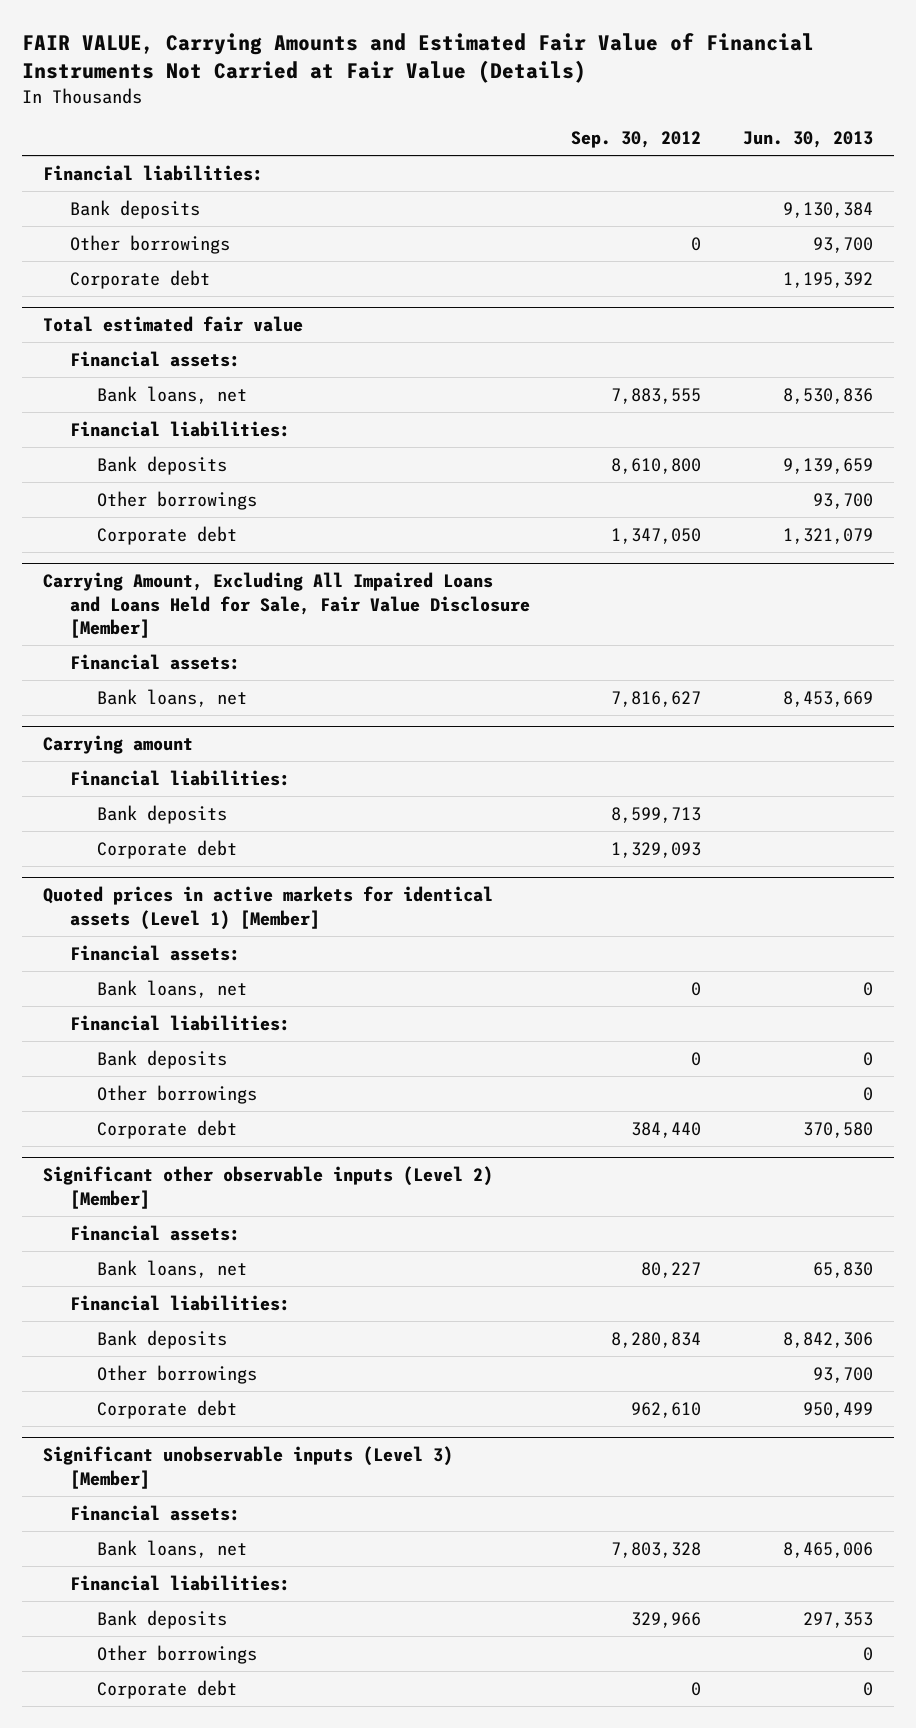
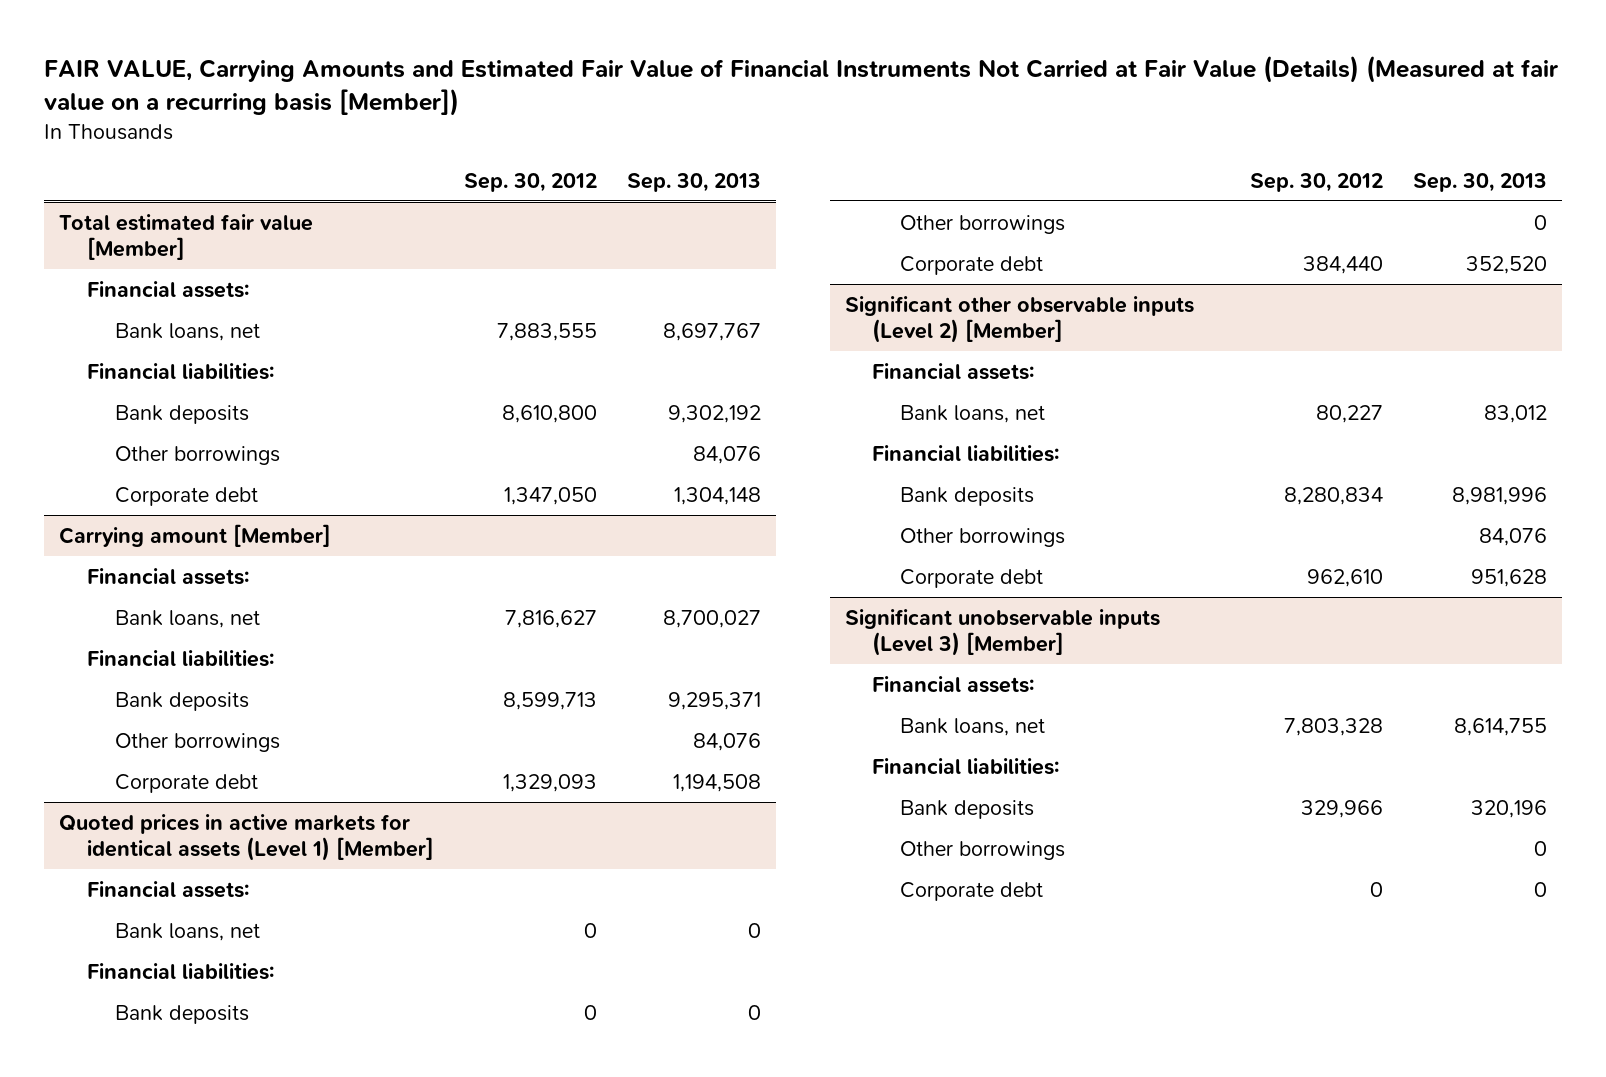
[21,33,814,84] FAIR VALUE, Carrying Amounts and Estimated Fair Value of Financial Instruments Not Carried at Fair Value (Details) -> [43,54,1559,117] FAIR VALUE, Carrying Amounts and Estimated Fair Value of Financial Instruments Not Carried at Fair Value (Details) (Measured at fair value on a recurring basis [Member])
[743,131,874,149] Jun. 30, 2013 -> none
none -> [627,172,762,192] Sep. 30, 2013
[42,164,263,181] Financial liabilities: -> none
[69,199,200,219] Bank deposits -> none
[69,234,230,254] Other borrowings -> none
[69,269,210,289] Corporate debt -> none
[42,316,303,333] Total estimated fair value -> [59,213,314,261] Total estimated fair value [Member]
[42,572,530,639] Carrying Amount, Excluding All Impaired Loans and Loans Held for Sale, Fair Value Disclosure [Member] -> none
none -> [59,523,332,547] Carrying amount [Member]
[42,735,193,755] Carrying amount -> none
none -> [114,732,280,752] Other borrowings

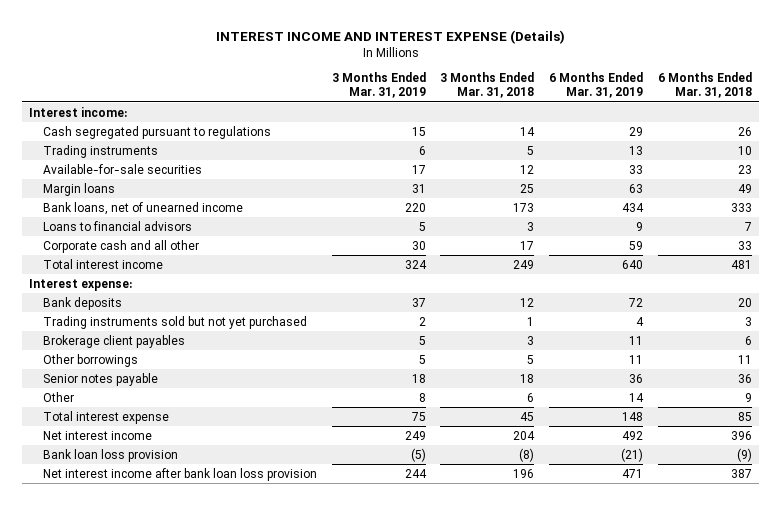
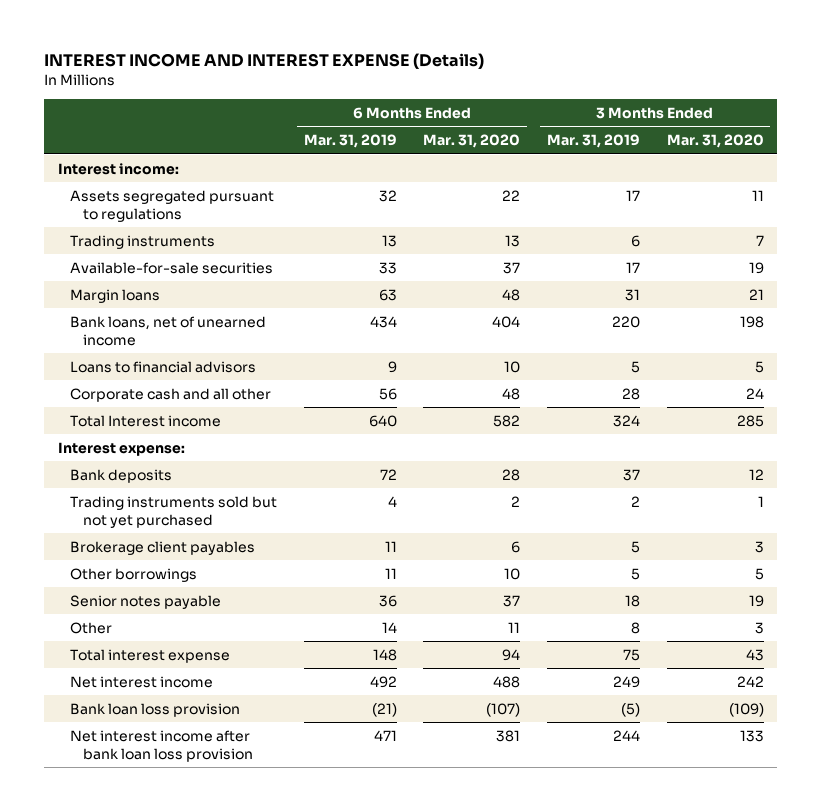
[440,72,535,99] 3 Months Ended Mar. 31, 2018 -> none
[657,72,752,99] 6 Months Ended Mar. 31, 2018 -> none
none -> [423,134,521,149] Mar. 31, 2020
none -> [666,134,764,149] Mar. 31, 2020
[42,125,271,139] Cash segregated pursuant to regulations -> [70,189,275,222] Assets segregated pursuant to regulations
[411,126,426,136] 15 -> [626,189,641,201] 17
[628,126,643,136] 29 -> [378,189,397,202] 32
[411,240,426,250] 30 -> [622,387,641,400] 28
[628,240,643,250] 59 -> [378,387,397,400] 56
[42,258,163,269] Total interest income -> [70,414,222,427] Total Interest income

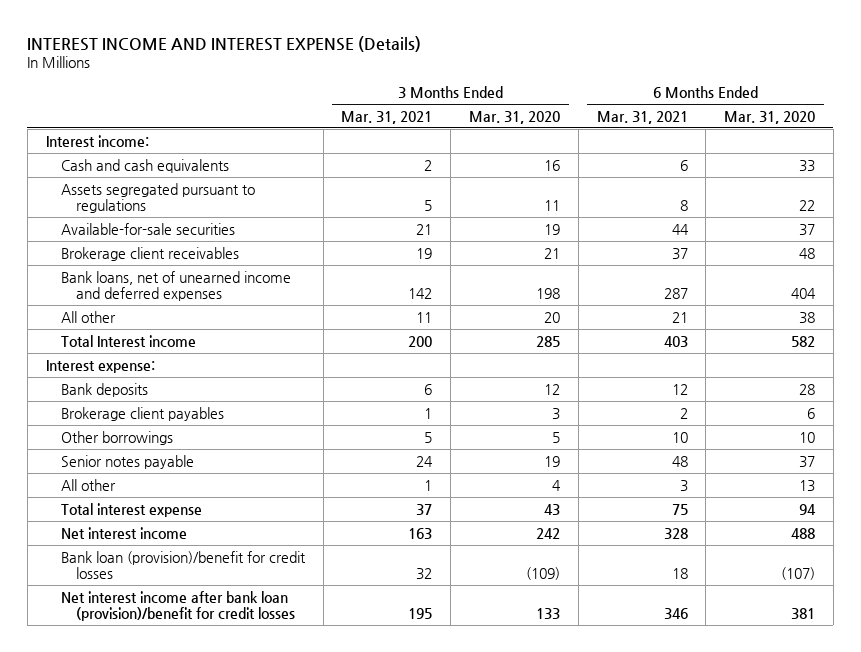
[303,134,397,149] Mar. 31, 2019 -> none
[547,134,641,149] Mar. 31, 2019 -> none
none -> [341,110,433,124] Mar. 31, 2021
none -> [596,110,688,124] Mar. 31, 2021
none -> [60,158,229,173] Cash and cash equivalents
[70,234,216,249] Trading instruments -> none
[70,360,257,373] Loans to financial advisors -> none
[70,288,161,303] Margin loans -> [60,246,239,261] Brokerage client receivables
[70,315,267,346] Bank loans, net of unearned income -> [60,270,291,302] Bank loans, net of unearned income and deferred expenses
[70,387,272,402] Corporate cash and all other -> [60,310,116,323] All other
[502,387,521,400] 48 -> [799,311,816,324] 38
[745,387,764,399] 24 -> [543,311,560,323] 20
[70,495,278,528] Trading instruments sold but not yet purchased -> none
[70,621,113,634] Other -> [60,478,116,491] All other
[508,621,521,633] 11 -> [799,479,816,492] 13
[754,621,764,634] 3 -> [551,479,561,491] 4
[70,702,241,717] Bank loan loss provision -> [60,550,306,580] Bank loan (provision)/benefit for credit losses
[70,729,253,762] Net interest income after bank loan loss provision -> [60,590,295,622] Net interest income after bank loan (provision)/benefit for credit losses

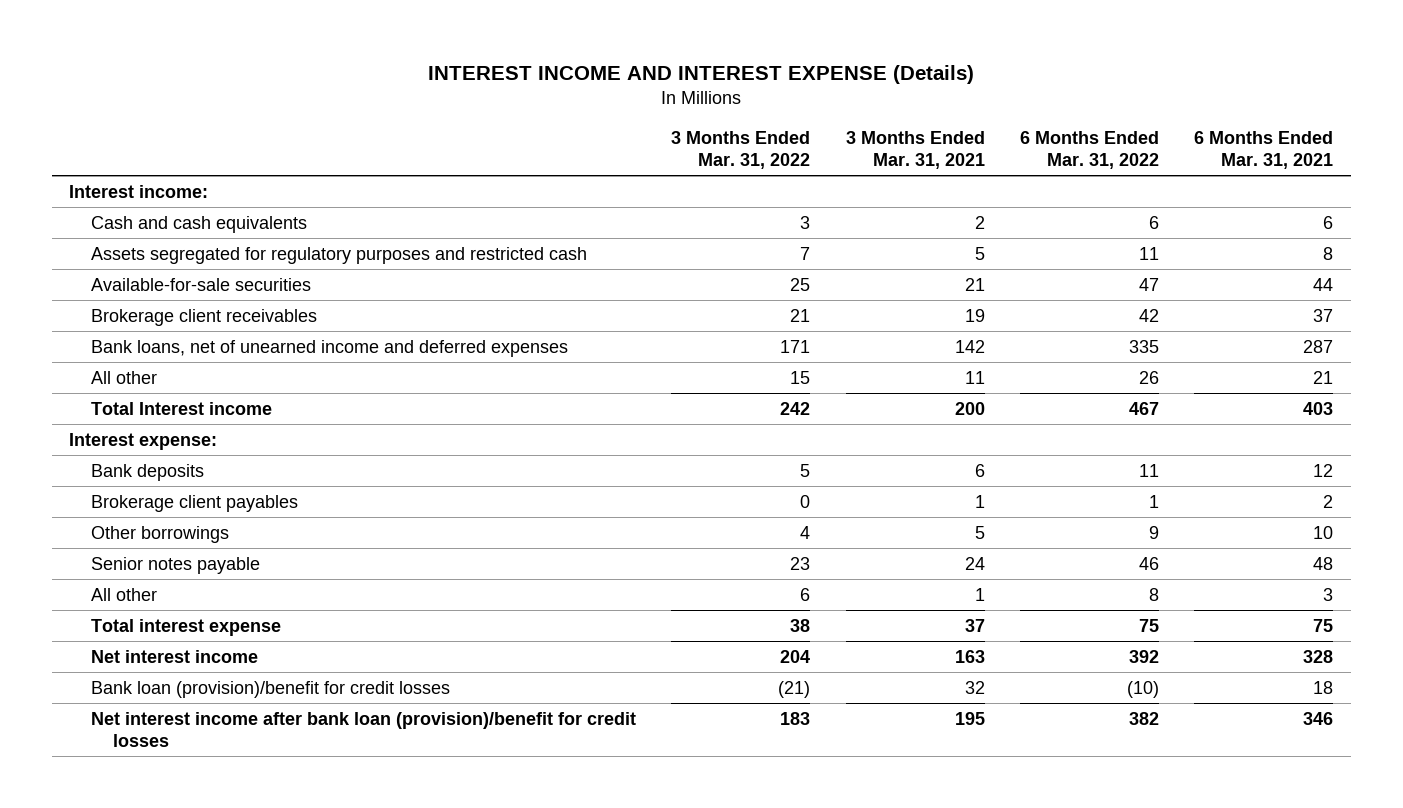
[468,110,560,124] Mar. 31, 2020 -> none
[724,110,816,124] Mar. 31, 2020 -> none
none -> [671,131,811,169] 3 Months Ended Mar. 31, 2022
none -> [1020,131,1160,169] 6 Months Ended Mar. 31, 2022
[60,182,255,214] Assets segregated pursuant to regulations -> [91,246,588,264] Assets segregated for regulatory purposes and restricted cash

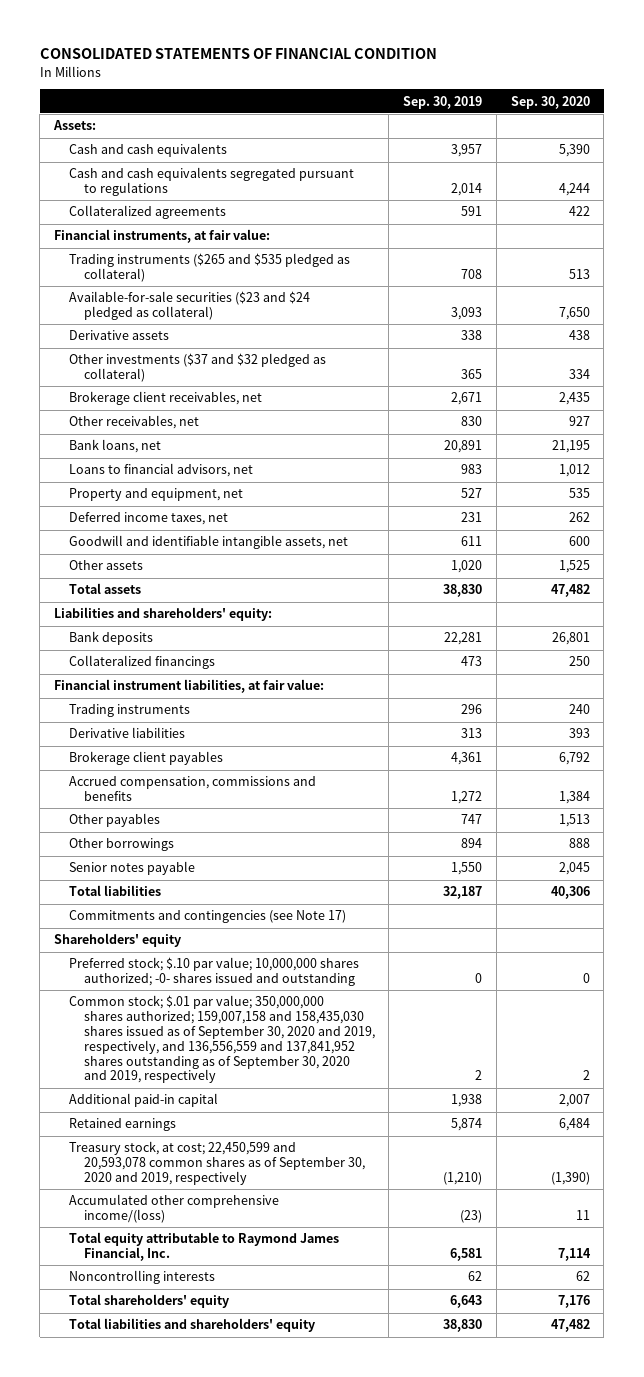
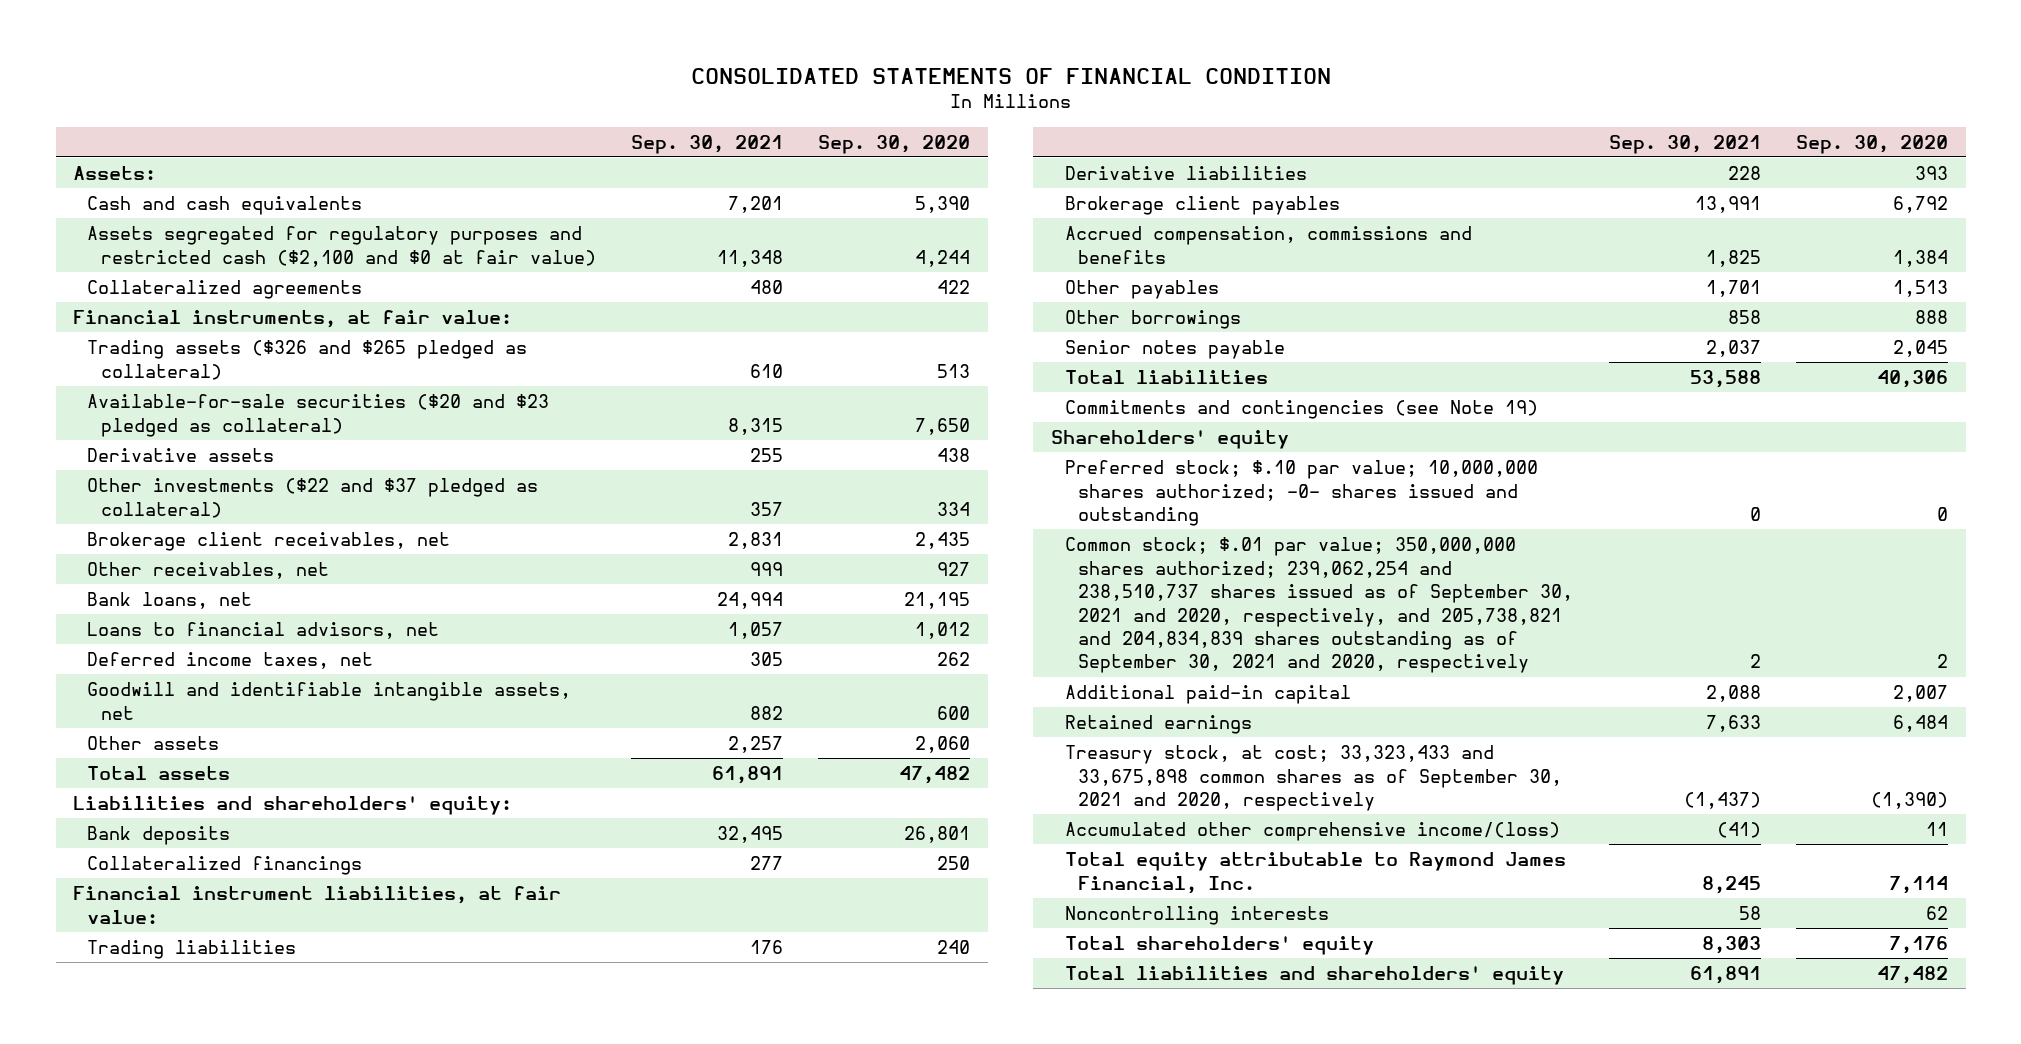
[403,95,483,109] Sep. 30, 2019 -> none
none -> [631,134,784,154] Sep. 30, 2021
[68,167,354,197] Cash and cash equivalents segregated pursuant to regulations -> [87,226,596,267] Assets segregated for regulatory purposes and restricted cash ($2,100 and $0 at fair value)
[68,253,350,283] Trading instruments ($265 and $535 pledged as collateral) -> [87,340,528,380] Trading assets ($326 and $265 pledged as collateral)
[68,291,310,321] Available-for-sale securities ($23 and $24 pledged as collateral) -> [87,394,550,437] Available-for-sale securities ($20 and $23 pledged as collateral)
[68,353,326,383] Other investments ($37 and $32 pledged as collateral) -> [87,478,539,518] Other investments ($22 and $37 pledged as collateral)
[68,488,243,502] Property and equipment, net -> none
[558,560,590,574] 1,525 -> [915,736,971,754] 2,060
[68,704,190,718] Trading instruments -> [87,940,297,960] Trading liabilities
[68,910,346,924] Commitments and contingencies (see Note 17) -> [1064,400,1538,420] Commitments and contingencies (see Note 19)
[68,995,375,1084] Common stock; $.01 par value; 350,000,000 shares authorized; 159,007,158 and 158,435,030 shares issued as of September 30, 2020 and 2019, respectively, and 136,556,559 and 137,841,952 shares outstanding as of September 30, 2020 and 2019, respectively -> [1064,537,1574,674] Common stock; $.01 par value; 350,000,000 shares authorized; 239,062,254 and 238,510,737 shares issued as of September 30, 2021 and 2020, respectively, and 205,738,821 and 204,834,839 shares outstanding as of September 30, 2021 and 2020, respectively
[68,1141,365,1186] Treasury stock, at cost; 22,450,599 and 20,593,078 common shares as of September 30, 2020 and 2019, respectively -> [1064,745,1563,812] Treasury stock, at cost; 33,323,433 and 33,675,898 common shares as of September 30, 2021 and 2020, respectively

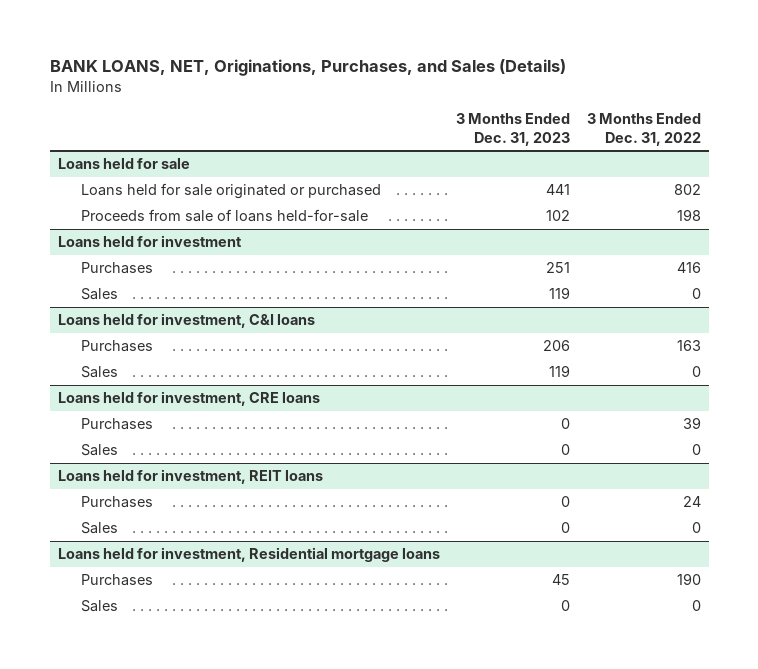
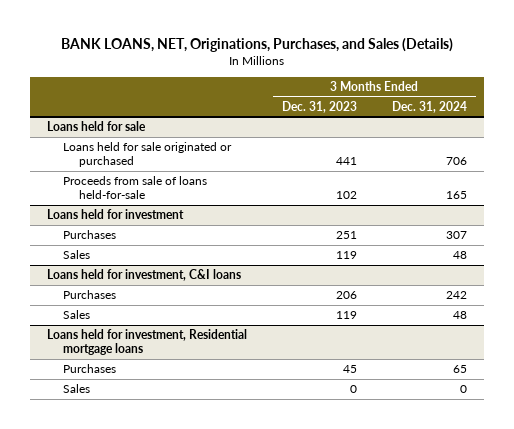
[586,113,701,146] 3 Months Ended Dec. 31, 2022 -> none
none -> [391,100,467,113] Dec. 31, 2024
[57,391,320,407] Loans held for investment, CRE loans -> none
[80,418,153,431] Purchases -> none
[80,444,118,457] Sales -> none
[57,469,323,485] Loans held for investment, REIT loans -> none
[80,496,153,509] Purchases -> none
[80,522,118,535] Sales -> none

